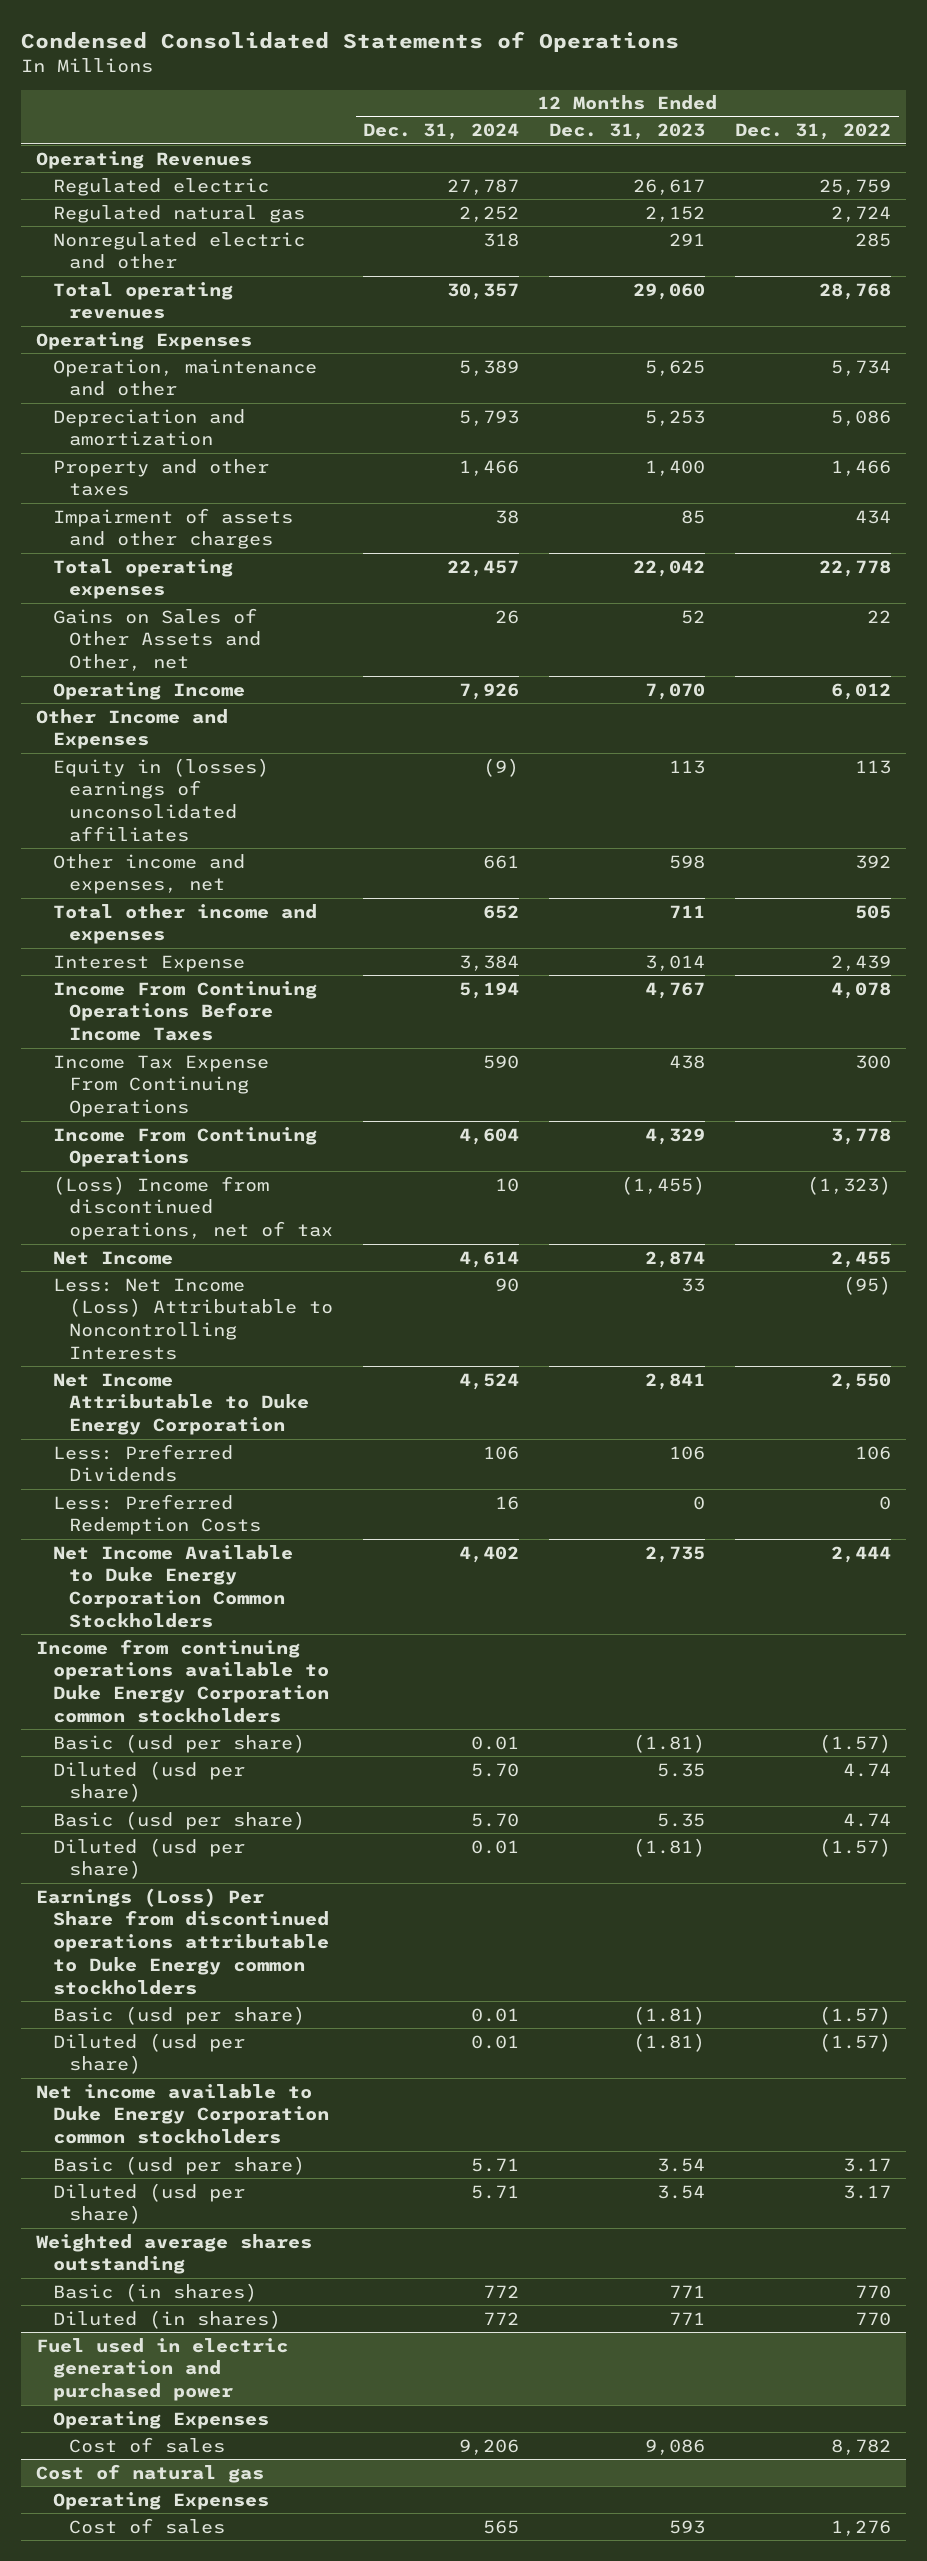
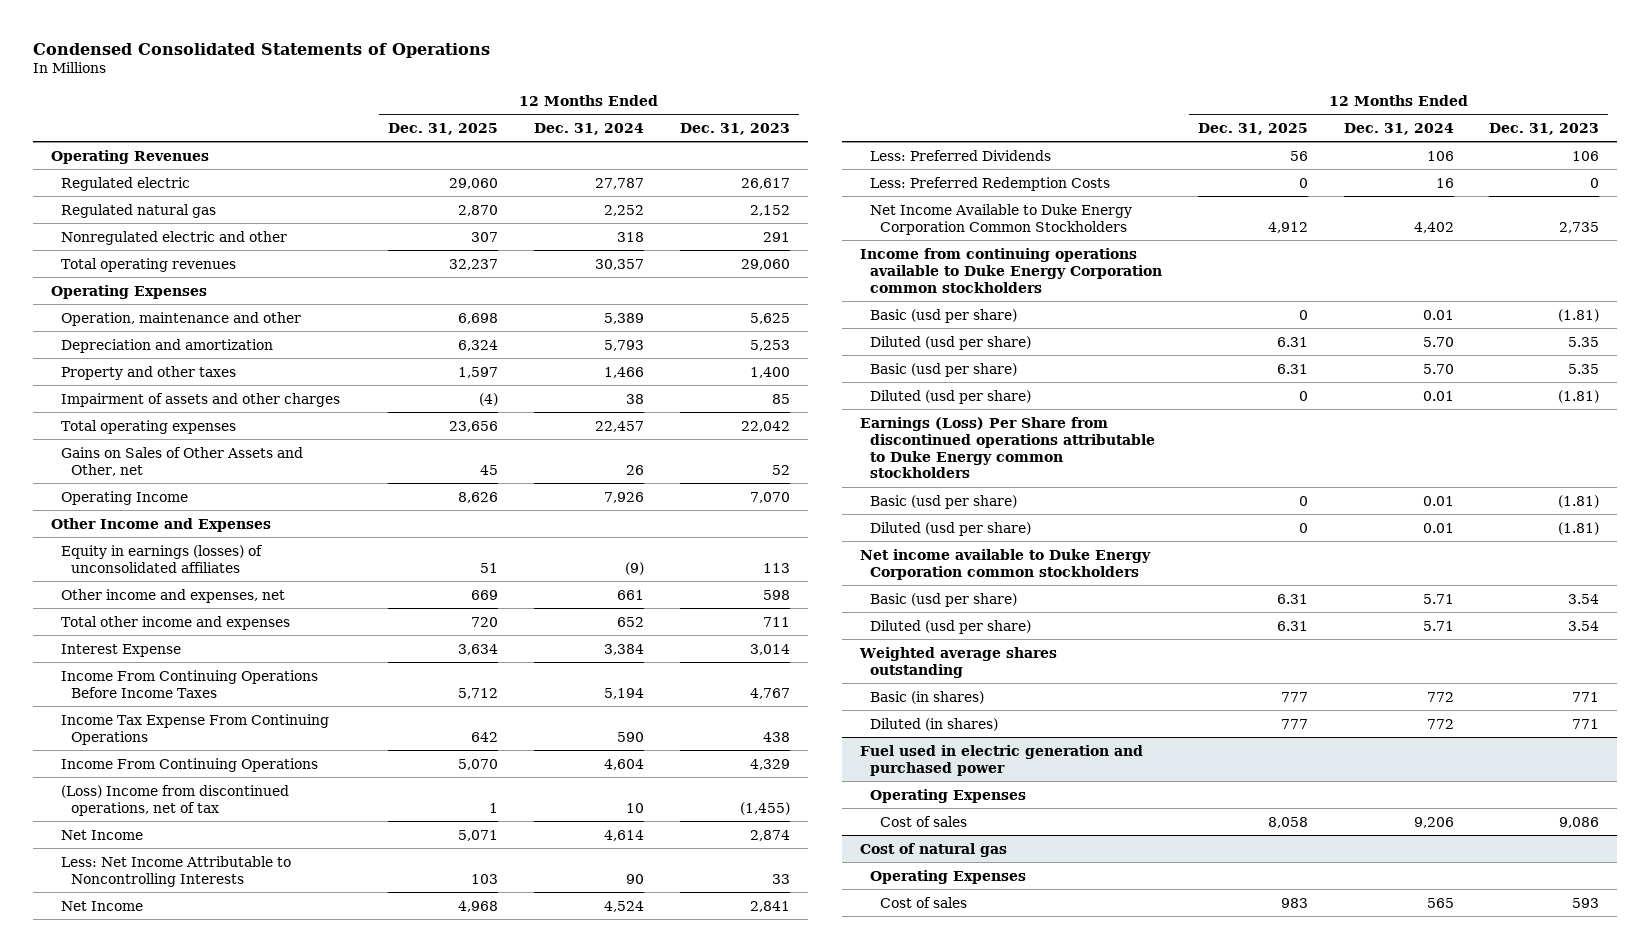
[735,123,892,141] Dec. 31, 2022 -> none
none -> [388,123,499,136] Dec. 31, 2025
[52,757,269,843] Equity in (losses) earnings of unconsolidated affiliates -> [60,544,263,573] Equity in earnings (losses) of unconsolidated affiliates
[52,1277,334,1361] Less: Net Income (Loss) Attributable to Noncontrolling Interests -> [60,855,291,887] Less: Net Income Attributable to Noncontrolling Interests
[52,1372,310,1436] Net Income Attributable to Duke Energy Corporation -> [60,900,143,911] Net Income

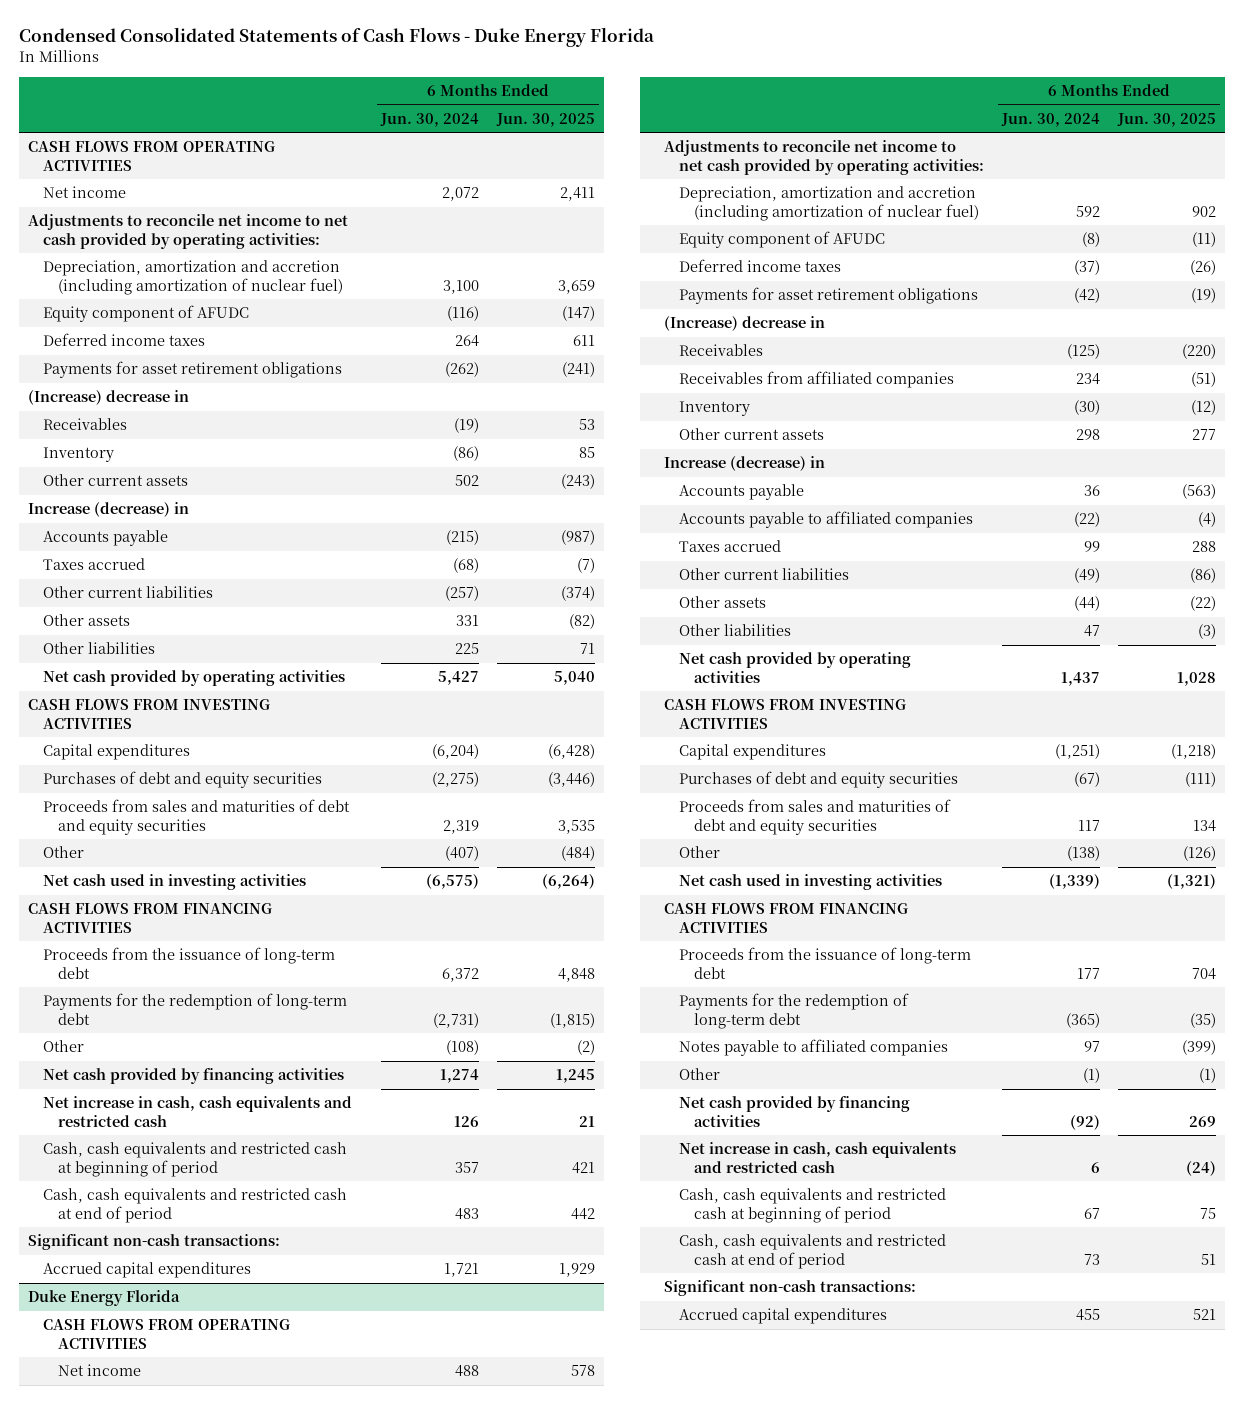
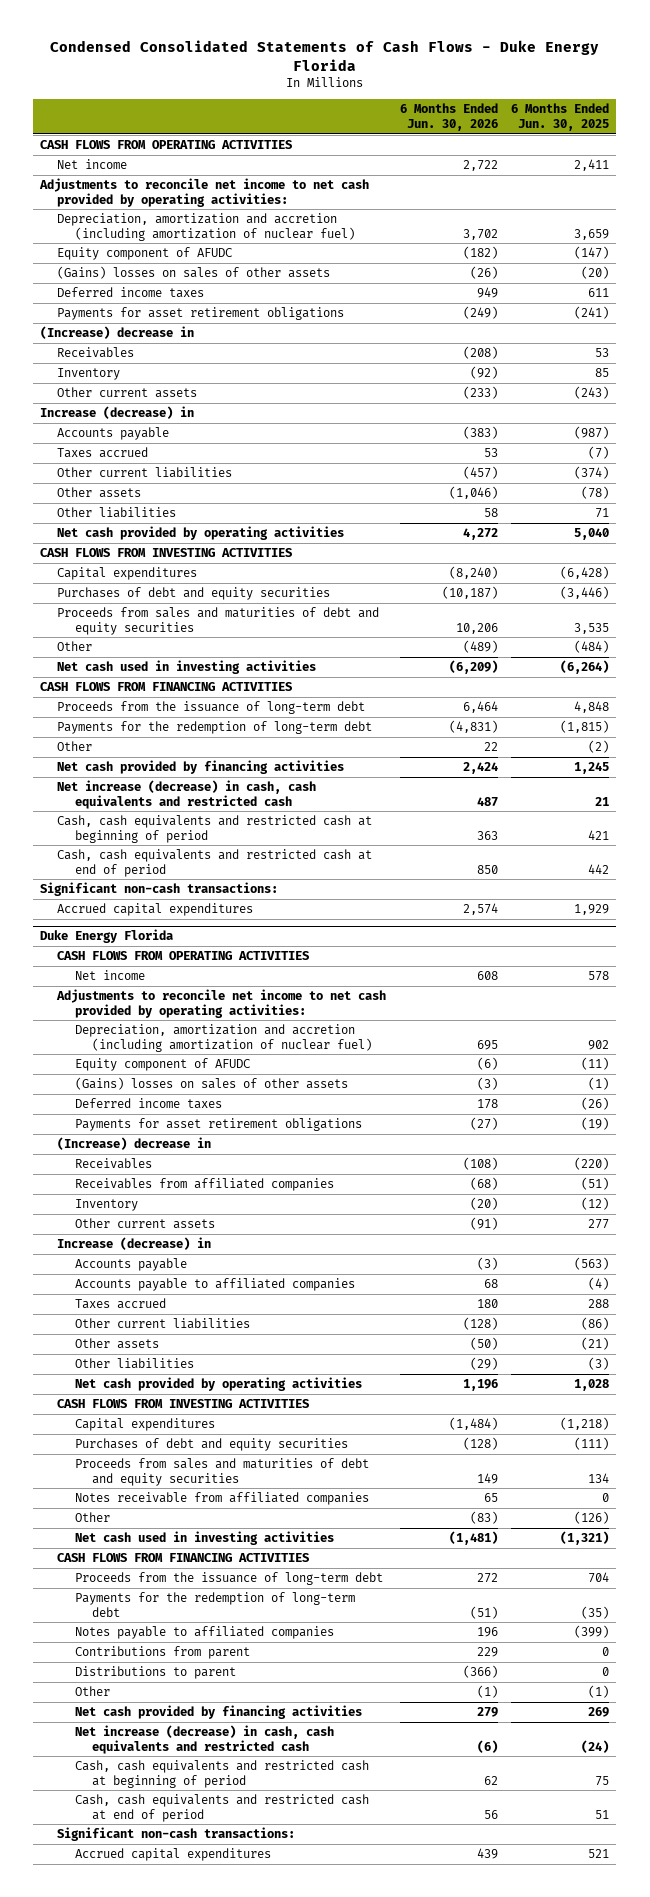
[380,112,480,127] Jun. 30, 2024 -> none
none -> [399,103,498,132] 6 Months Ended Jun. 30, 2026
none -> [57,266,331,280] (Gains) losses on sales of other assets
[568,614,595,630] (82) -> [581,486,610,500] (78)
[43,1096,353,1127] Net increase in cash, cash equivalents and restricted cash -> [57,780,317,809] Net increase (decrease) in cash, cash equivalents and restricted cash
none -> [74,1077,348,1091] (Gains) losses on sales of other assets
[1189,596,1216,612] (22) -> [581,1337,610,1351] (21)
none -> [74,1492,369,1506] Notes receivable from affiliated companies
none -> [74,1646,250,1660] Contributions from parent
none -> [74,1666,236,1680] Distributions to parent
[679,1142,957,1173] Net increase in cash, cash equivalents and restricted cash -> [74,1725,334,1754] Net increase (decrease) in cash, cash equivalents and restricted cash

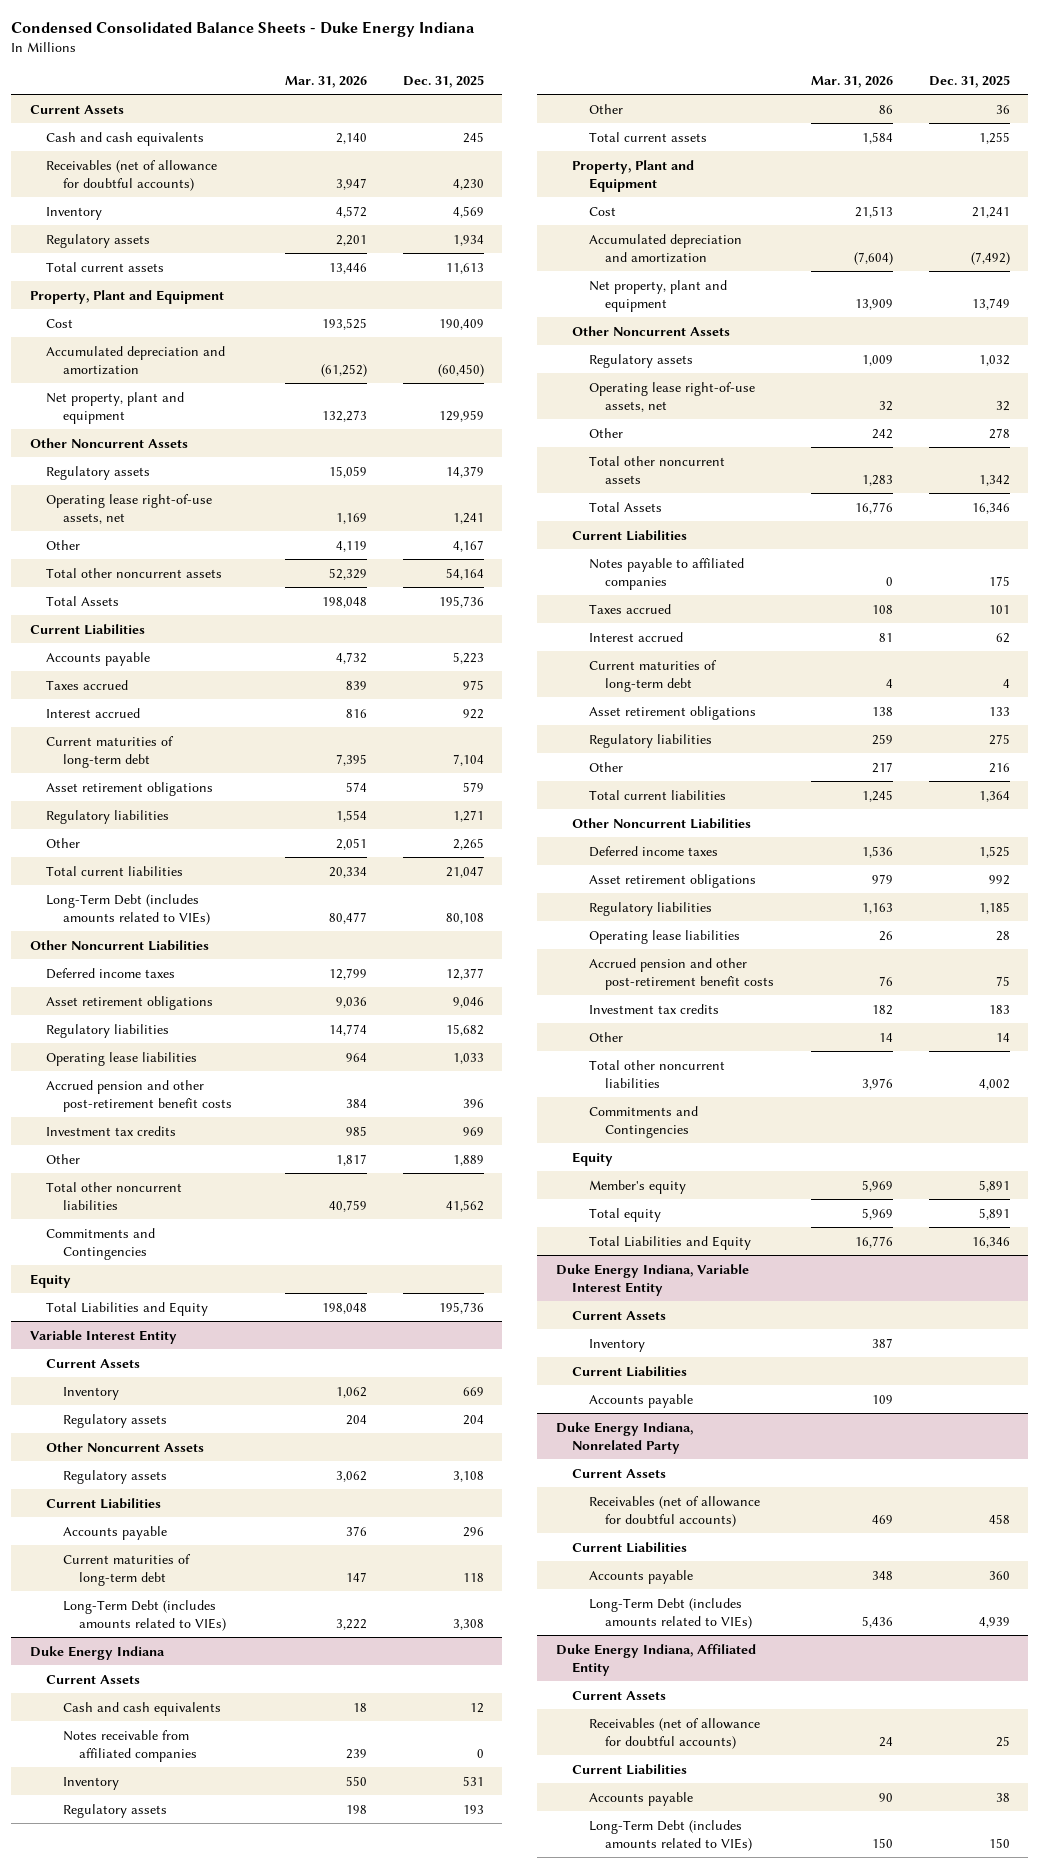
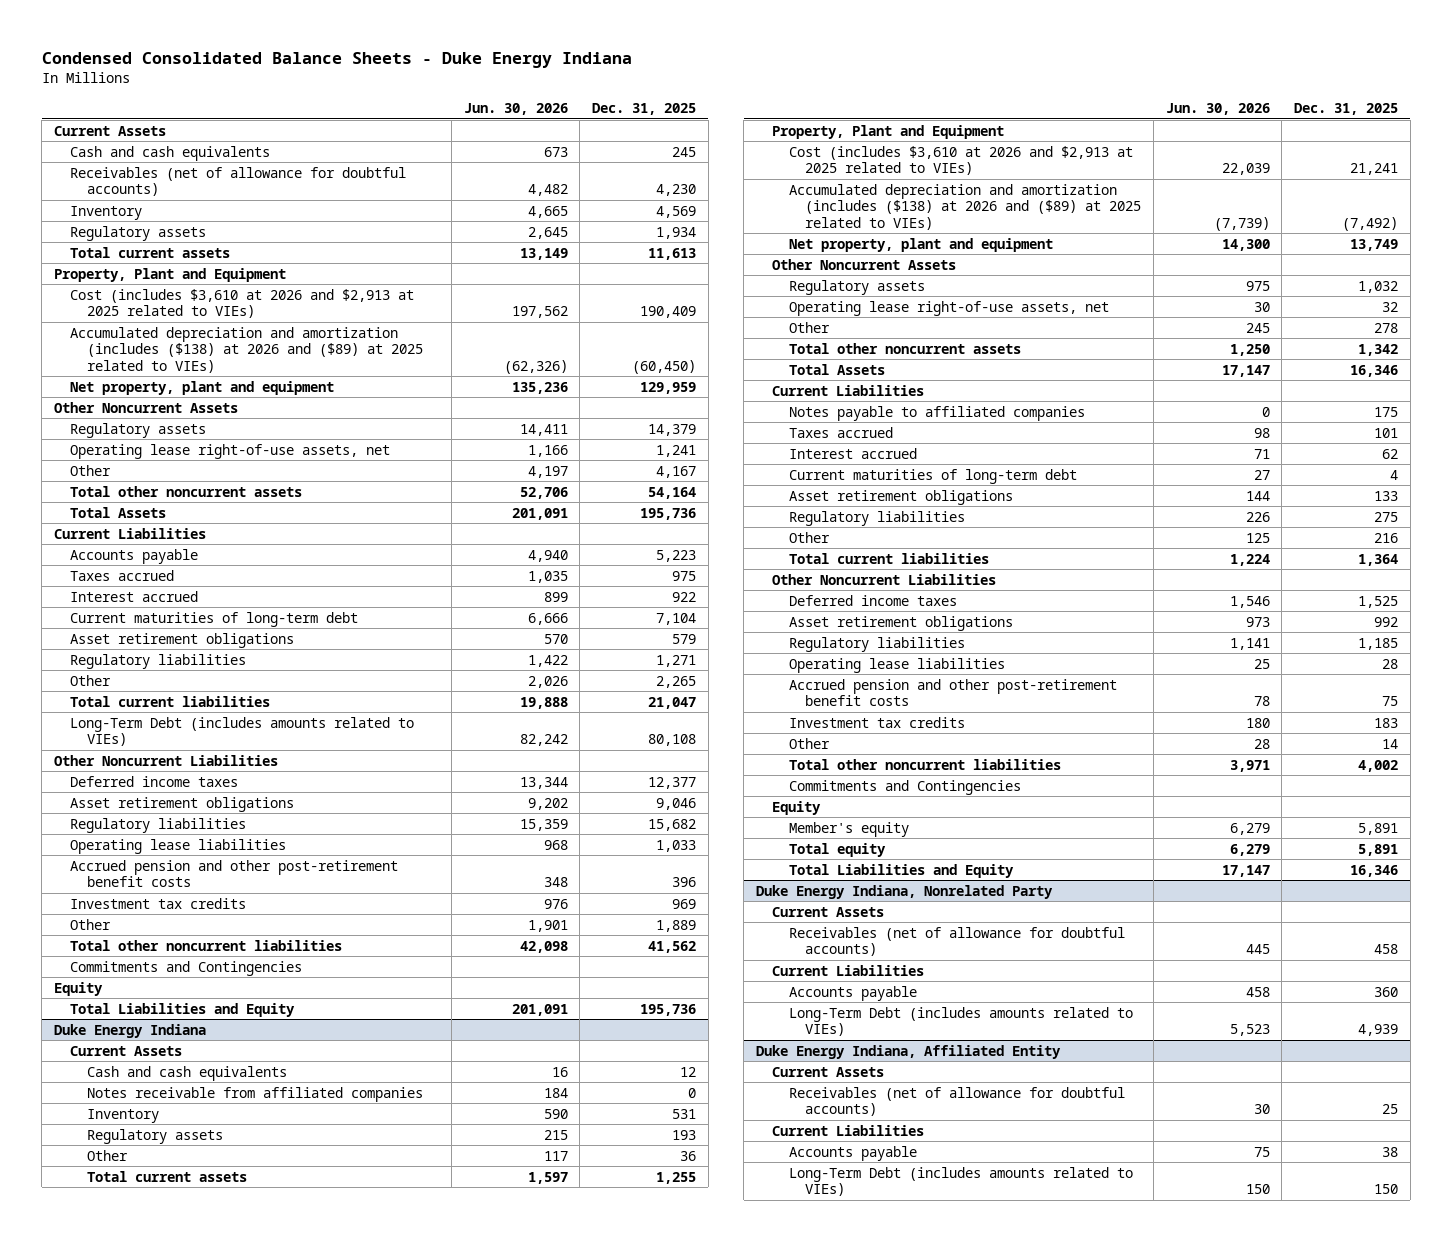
[284,75,367,88] Mar. 31, 2026 -> none
none -> [463,103,568,116] Jun. 30, 2026
[46,318,74,328] Cost -> [70,288,415,319] Cost (includes $3,610 at 2026 and $2,913 at 2025 related to VIEs)
[46,345,226,375] Accumulated depreciation and amortization -> [70,326,423,373] Accumulated depreciation and amortization (includes ($138) at 2026 and ($89) at 2025 related to VIEs)
[29,1329,177,1344] Variable Interest Entity -> none
[46,1358,141,1368] Current Assets -> none
[62,1386,119,1400] Inventory -> none
[62,1413,167,1428] Regulatory assets -> none
[46,1441,205,1452] Other Noncurrent Assets -> none
[62,1469,167,1484] Regulatory assets -> none
[46,1497,162,1509] Current Liabilities -> none
[62,1525,167,1540] Accounts payable -> none
[62,1553,191,1586] Current maturities of long-term debt -> none
[62,1599,227,1631] Long-Term Debt (includes amounts related to VIEs) -> none
[588,206,616,216] Cost -> [788,145,1133,176] Cost (includes $3,610 at 2026 and $2,913 at 2025 related to VIEs)
[588,233,742,263] Accumulated depreciation and amortization -> [788,183,1142,230] Accumulated depreciation and amortization (includes ($138) at 2026 and ($89) at 2025 related to VIEs)
[555,1263,749,1296] Duke Energy Indiana, Variable Interest Entity -> none
[572,1310,667,1320] Current Assets -> none
[588,1338,645,1352] Inventory -> none
[572,1365,688,1377] Current Liabilities -> none
[588,1393,693,1408] Accounts payable -> none

